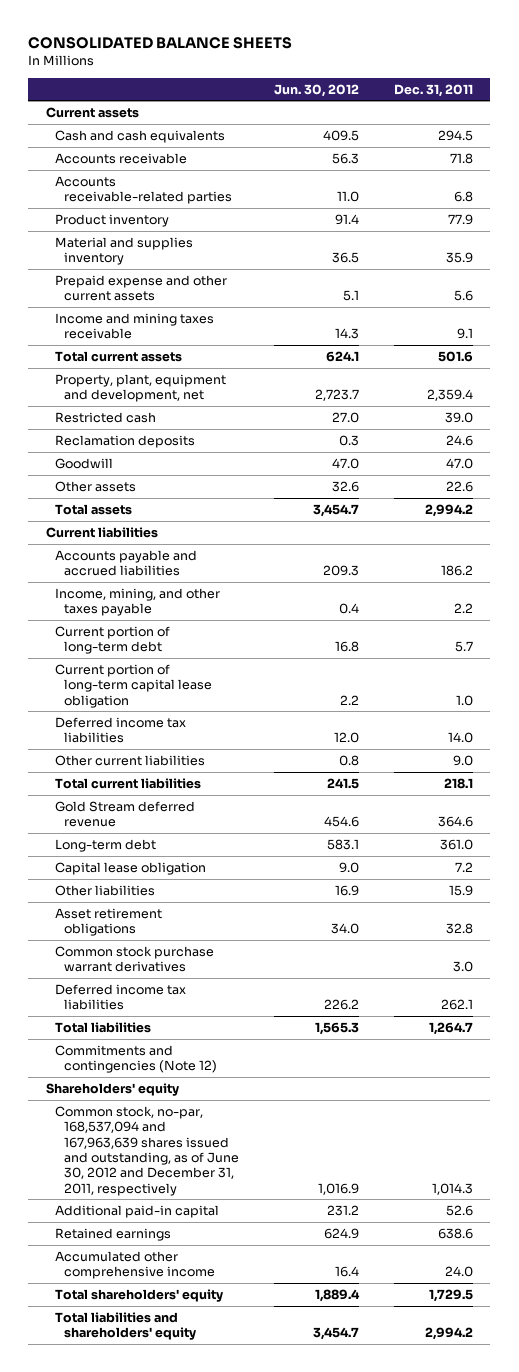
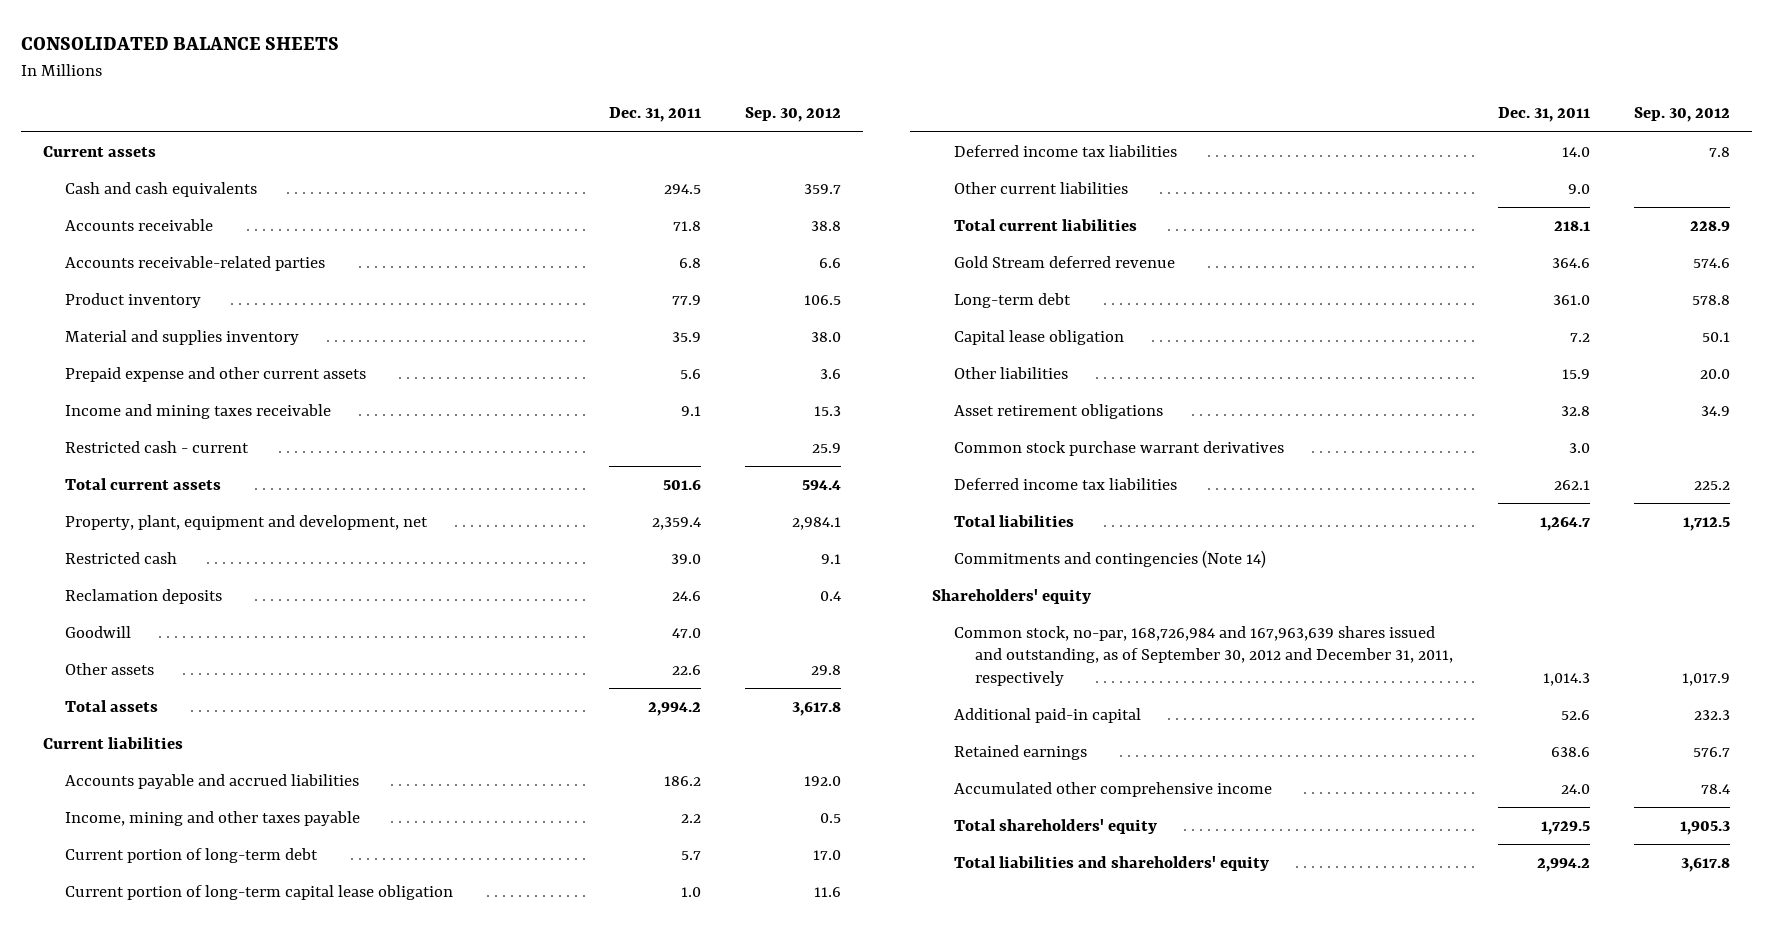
[273,83,359,97] Jun. 30, 2012 -> none
none -> [744,107,841,123] Sep. 30, 2012
none -> [64,440,249,453] Restricted cash - current
[54,587,220,617] Income, mining, and other taxes payable -> [64,810,360,826] Income, mining and other taxes payable
[54,1044,217,1074] Commitments and contingencies (Note 12) -> [953,549,1266,568] Commitments and contingencies (Note 14)
[54,1105,239,1196] Common stock, no-par, 168,537,094 and 167,963,639 shares issued and outstanding, as of June 30, 2012 and December 31, 2011, respectively -> [953,625,1454,686] Common stock, no-par, 168,726,984 and 167,963,639 shares issued and outstanding, as of September 30, 2012 and December 31, 2011, respectively

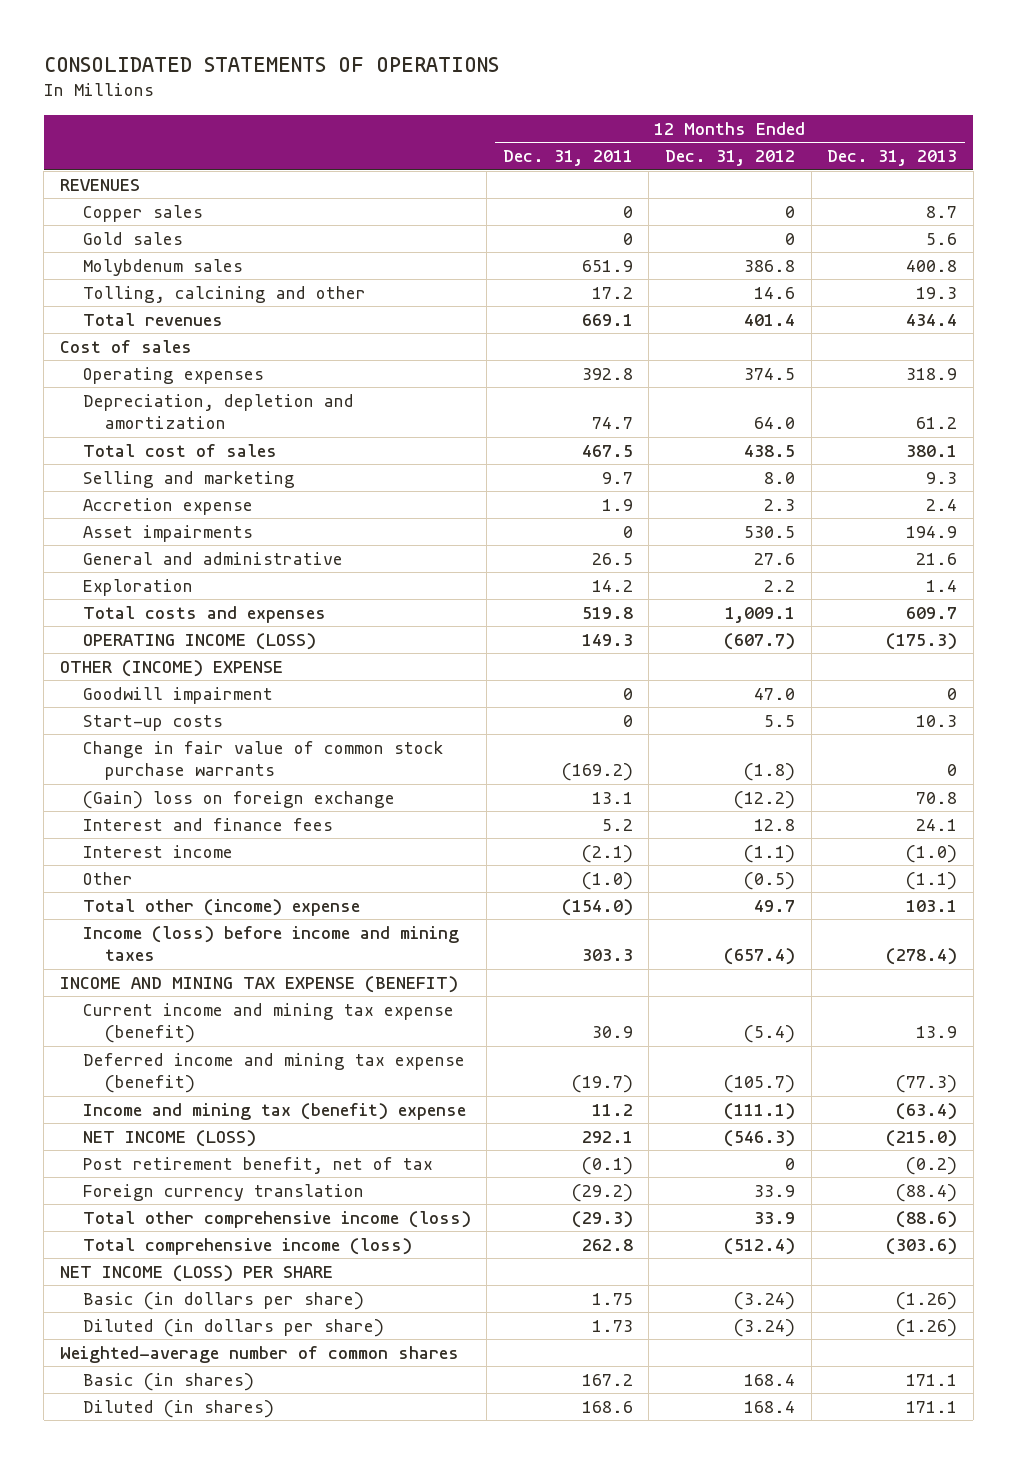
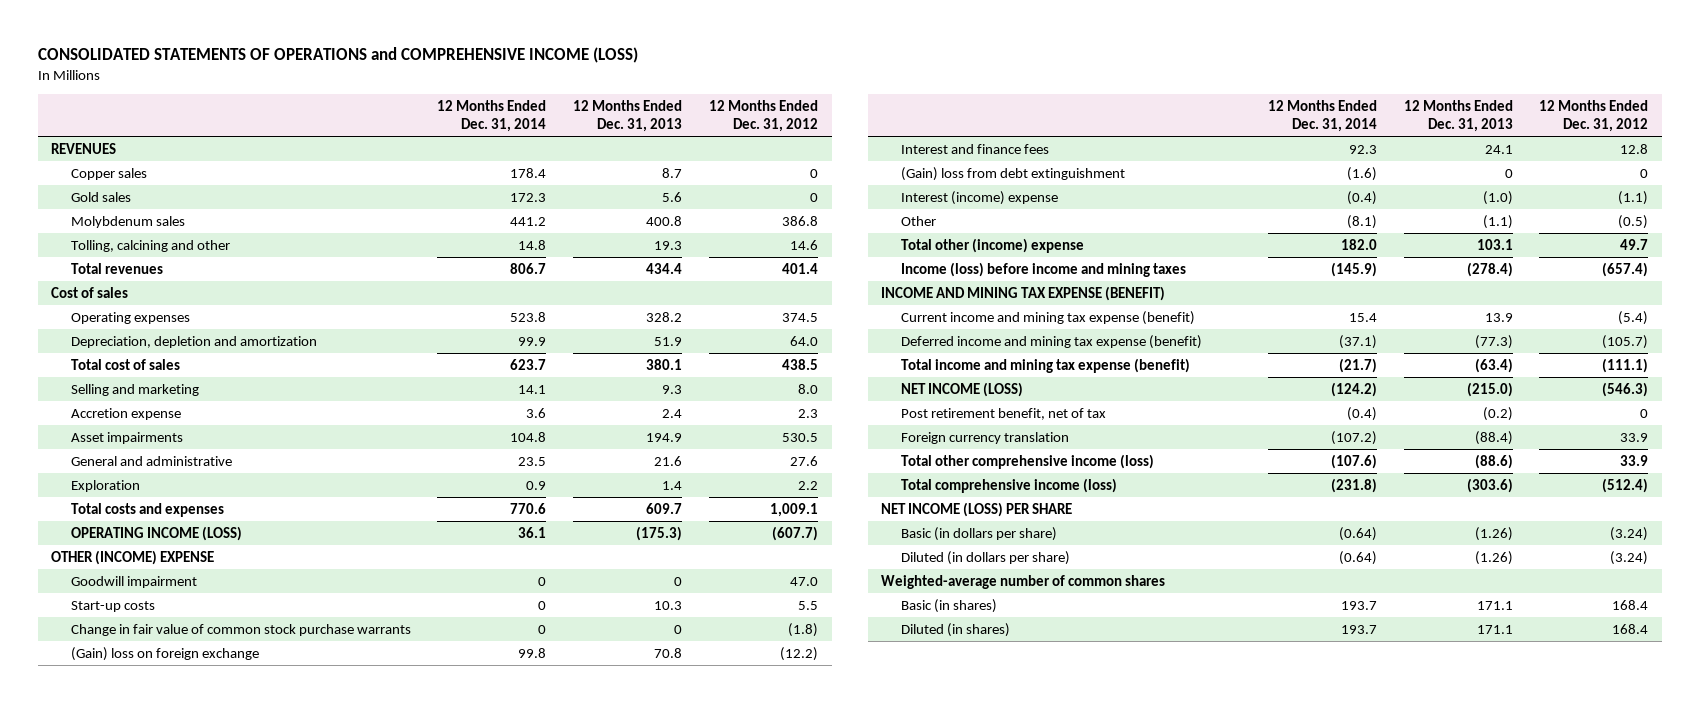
[43,57,499,73] CONSOLIDATED STATEMENTS OF OPERATIONS -> [37,47,638,64] CONSOLIDATED STATEMENTS OF OPERATIONS and COMPREHENSIVE INCOME (LOSS)
[502,150,633,167] Dec. 31, 2011 -> none
none -> [437,99,547,133] 12 Months Ended Dec. 31, 2014
[906,367,958,380] 318.9 -> [646,311,683,322] 328.2
[916,417,958,430] 61.2 -> [654,336,683,346] 51.9
none -> [900,166,1125,181] (Gain) loss from debt extinguishment
[82,844,233,858] Interest income -> [900,190,1058,205] Interest (income) expense
[82,1102,466,1120] Income and mining tax (benefit) expense -> [900,357,1190,373] Total income and mining tax expense (benefit)

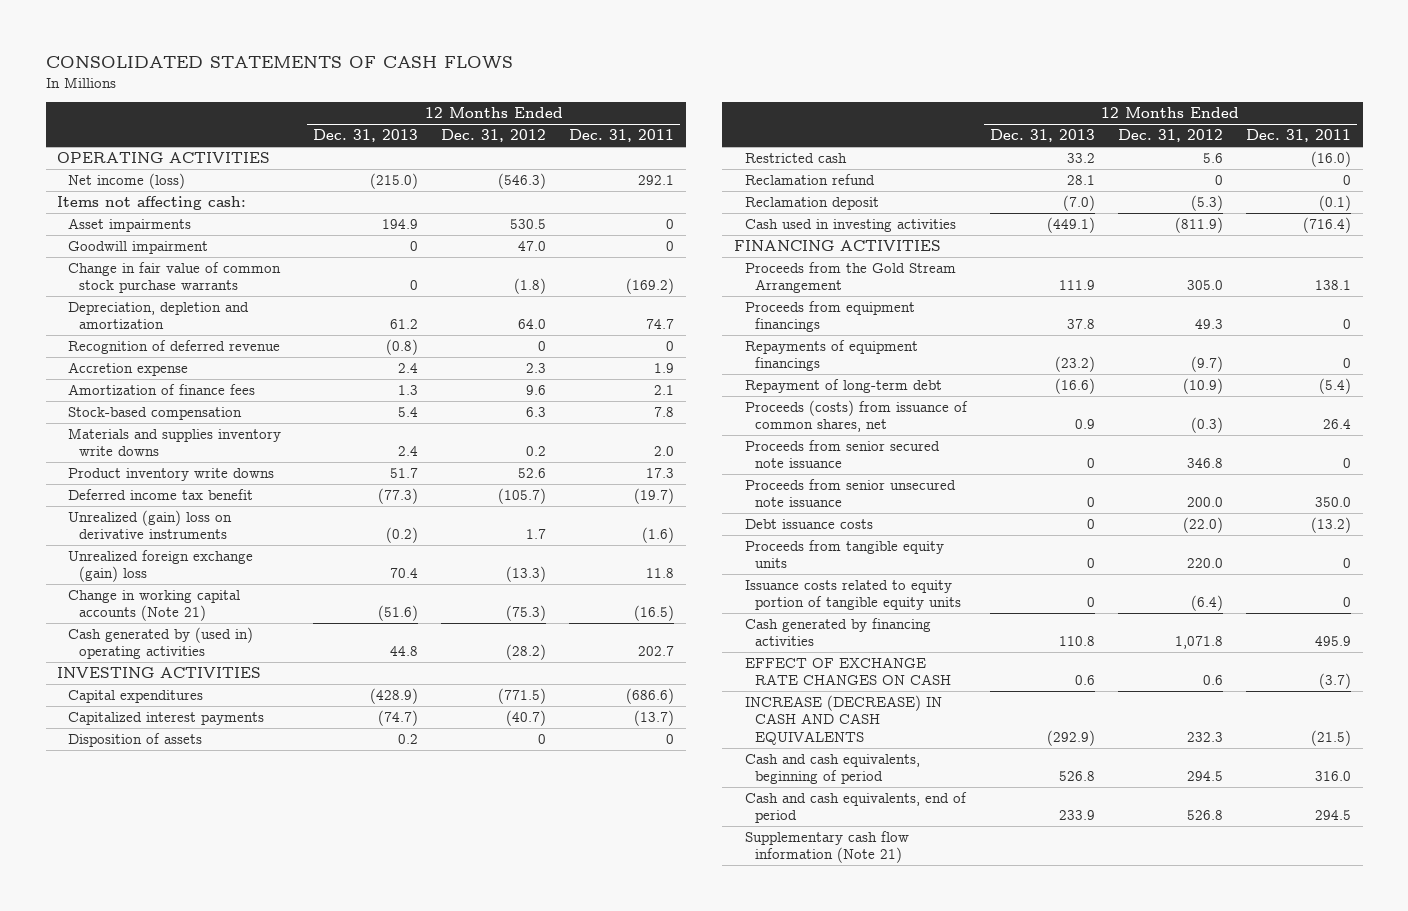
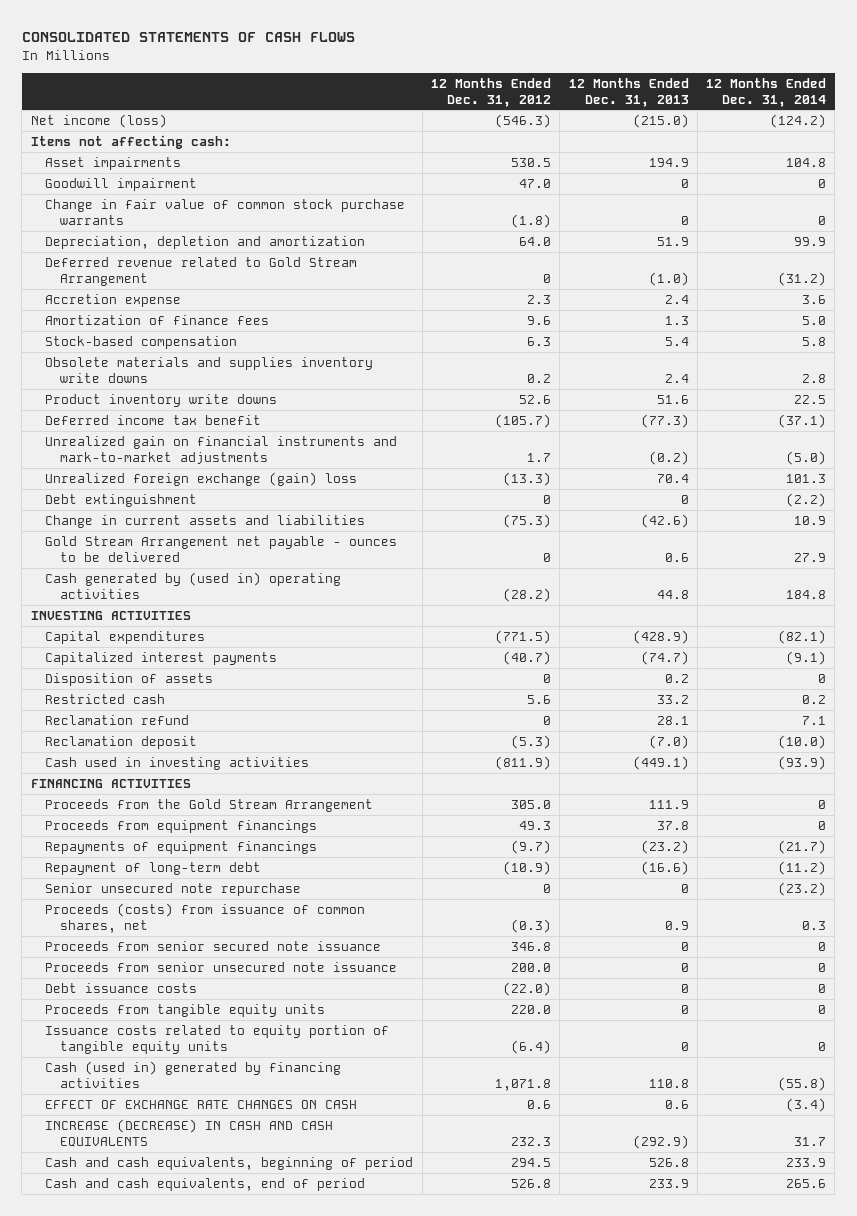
[569,129,675,143] Dec. 31, 2011 -> none
none -> [706,77,827,107] 12 Months Ended Dec. 31, 2014
[57,152,271,164] OPERATING ACTIVITIES -> none
[390,319,419,330] 61.2 -> [656,236,689,246] 51.9
[67,340,280,355] Recognition of deferred revenue -> [45,256,358,286] Deferred revenue related to Gold Stream Arrangement
[386,339,419,356] (0.8) -> [648,271,689,286] (1.0)
[67,428,281,457] Materials and supplies inventory write downs -> [45,356,374,383] Obsolete materials and supplies inventory write downs
[390,468,419,479] 51.7 -> [656,394,689,404] 51.6
[67,510,232,540] Unrealized (gain) loss on derivative instruments -> [45,435,398,464] Unrealized gain on financial instruments and mark-to-market adjustments
[67,590,240,622] Change in working capital accounts (Note 21) -> none
none -> [45,493,198,507] Debt extinguishment
none -> [45,514,366,528] Change in current assets and liabilities
none -> [45,535,398,562] Gold Stream Arrangement net payable - ounces to be delivered
none -> [45,882,302,896] Senior unsecured note repurchase
[744,618,931,647] Cash generated by financing activities -> [45,1060,342,1088] Cash (used in) generated by financing activities
[744,831,909,864] Supplementary cash flow information (Note 21) -> none

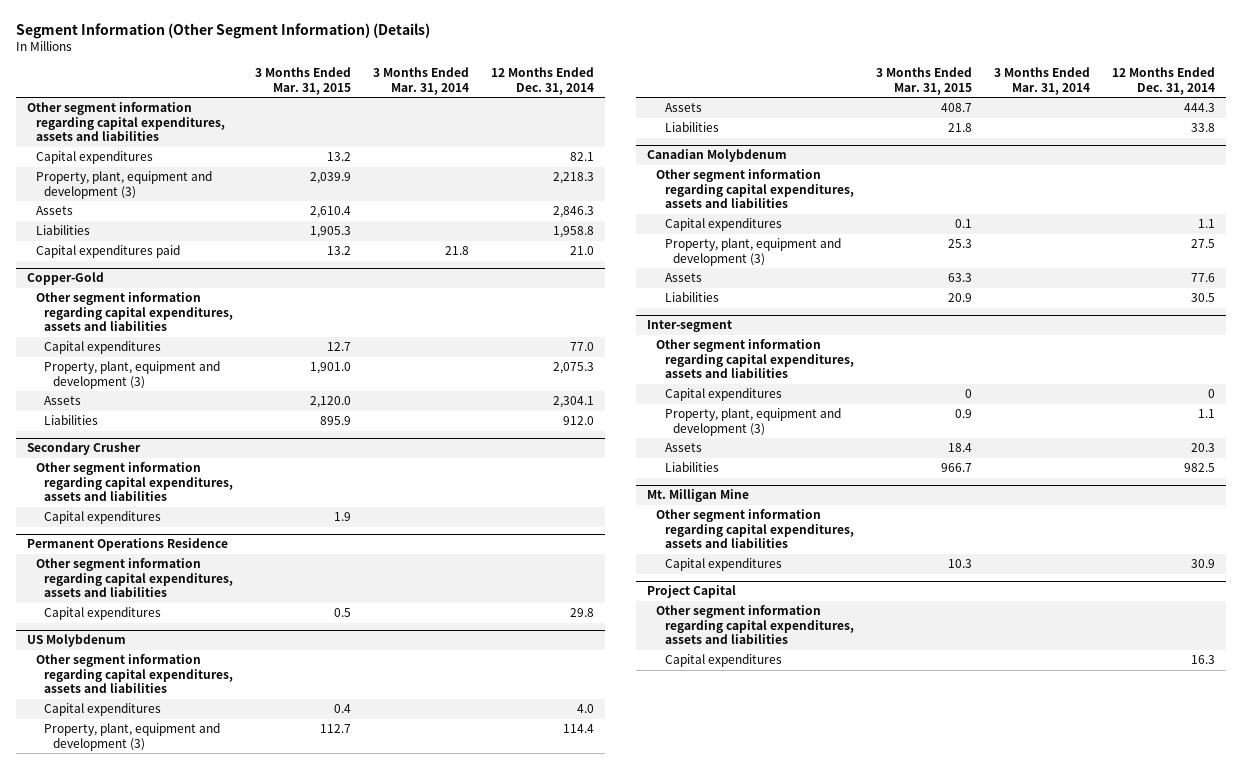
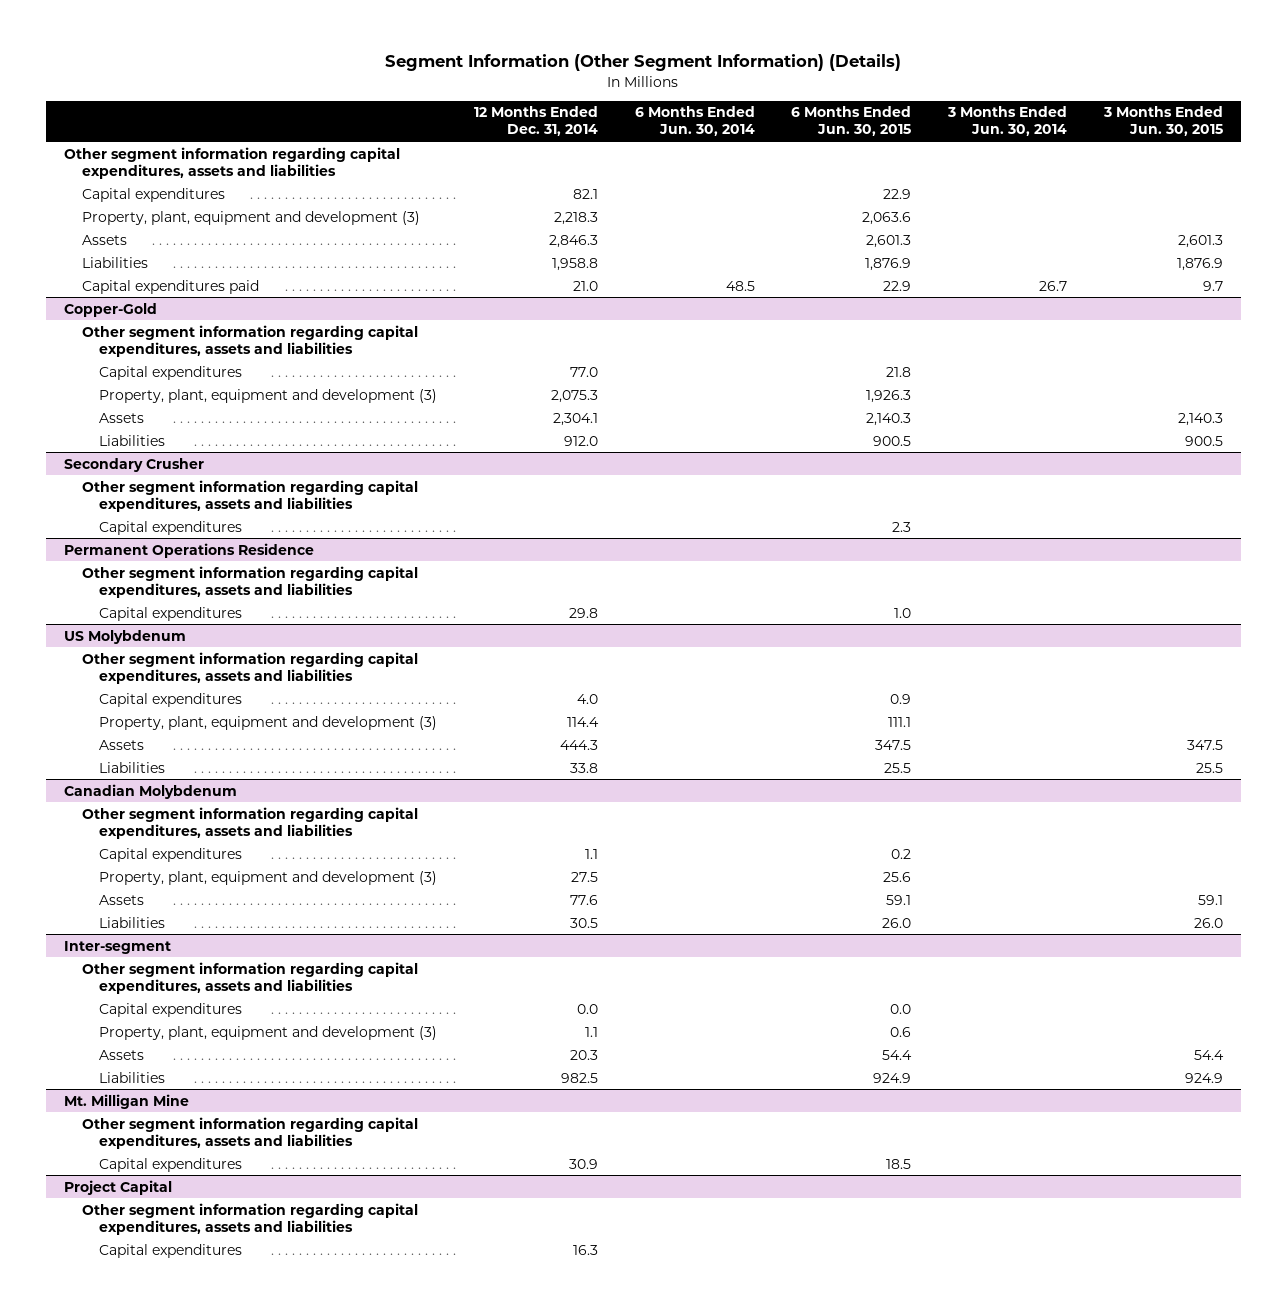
[255,67,352,95] 3 Months Ended Mar. 31, 2015 -> none
[373,67,470,95] 3 Months Ended Mar. 31, 2014 -> none
none -> [634,106,755,137] 6 Months Ended Jun. 30, 2014
none -> [791,106,912,137] 6 Months Ended Jun. 30, 2015
none -> [946,106,1067,137] 3 Months Ended Jun. 30, 2014
none -> [1102,106,1223,137] 3 Months Ended Jun. 30, 2015
[1207,389,1215,399] 0 -> [576,1003,598,1014] 0.0

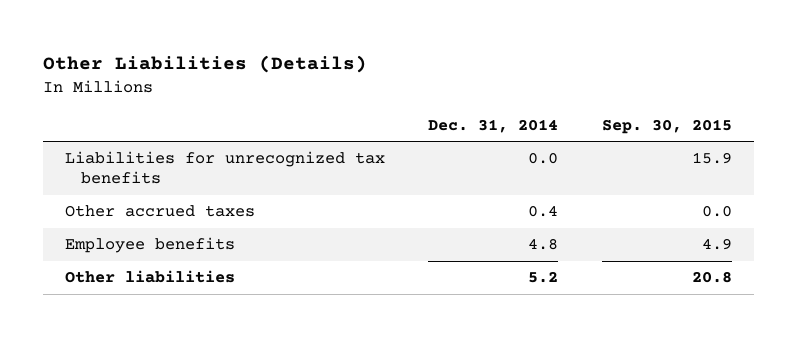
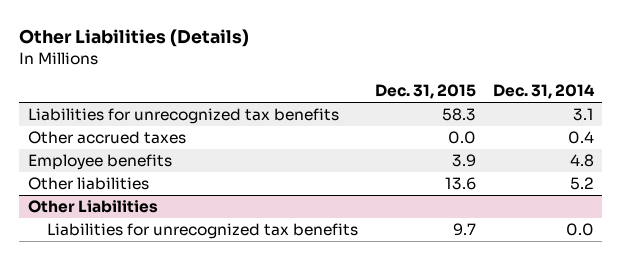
[602,118,733,134] Sep. 30, 2015 -> none
none -> [374,84,476,100] Dec. 31, 2015
[528,152,559,165] 0.0 -> [572,108,594,122] 3.1
none -> [27,200,158,214] Other Liabilities
none -> [47,223,359,240] Liabilities for unrecognized tax benefits

